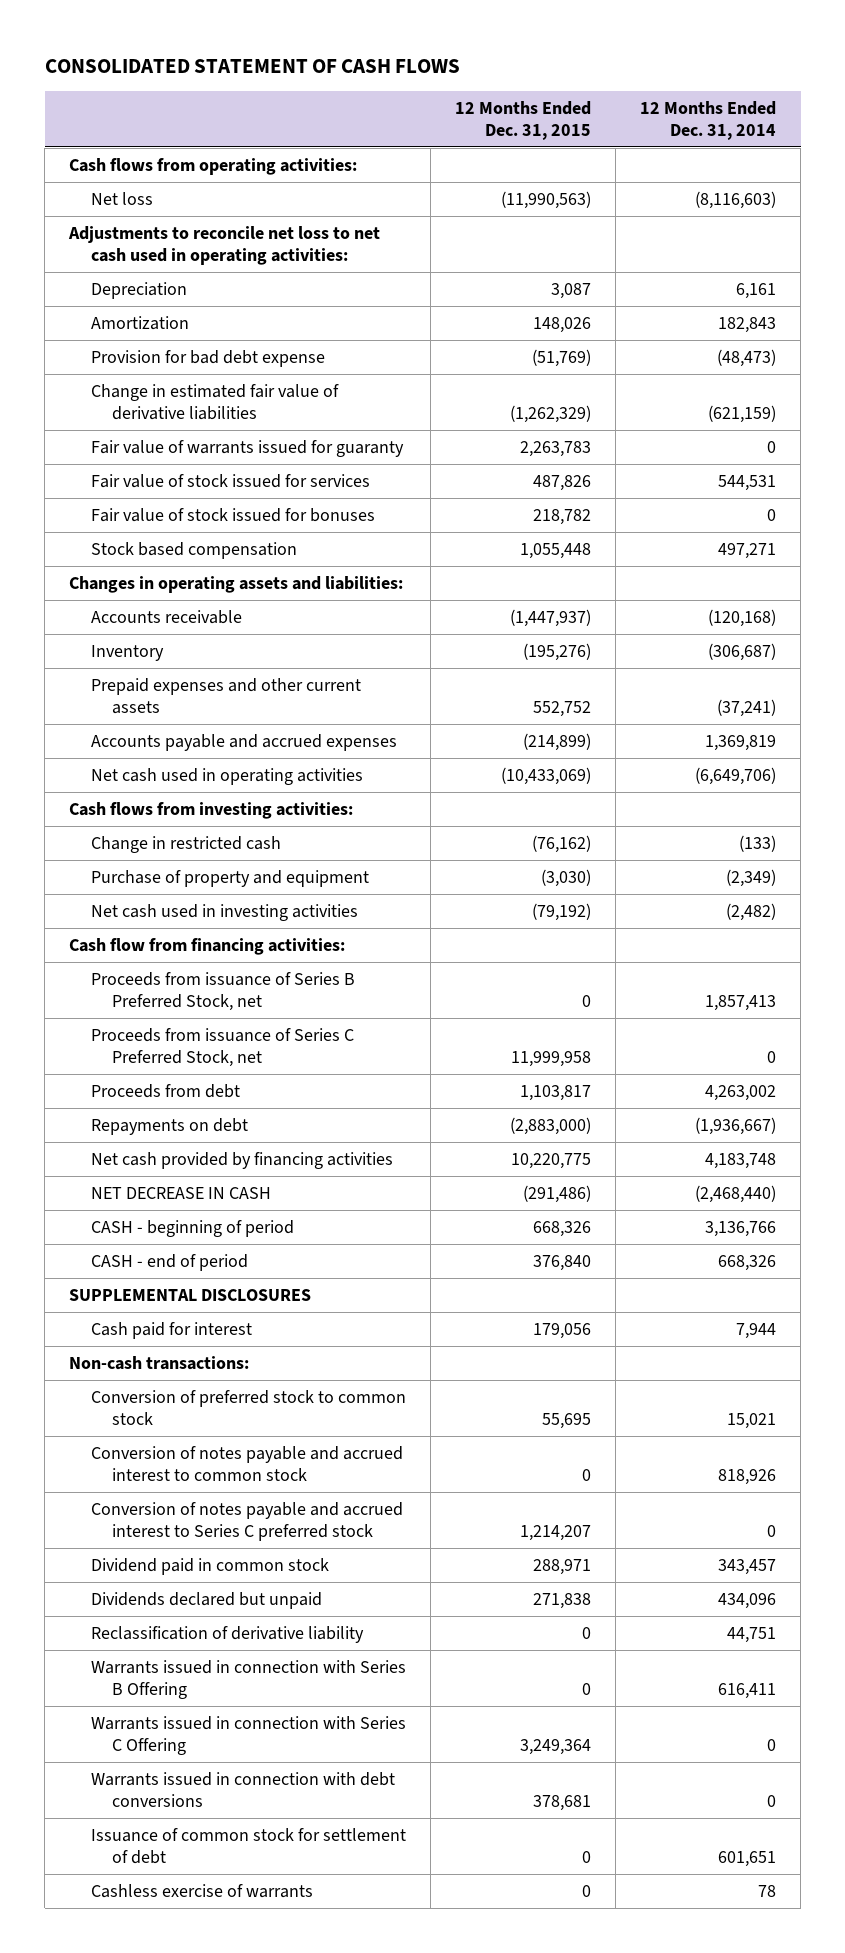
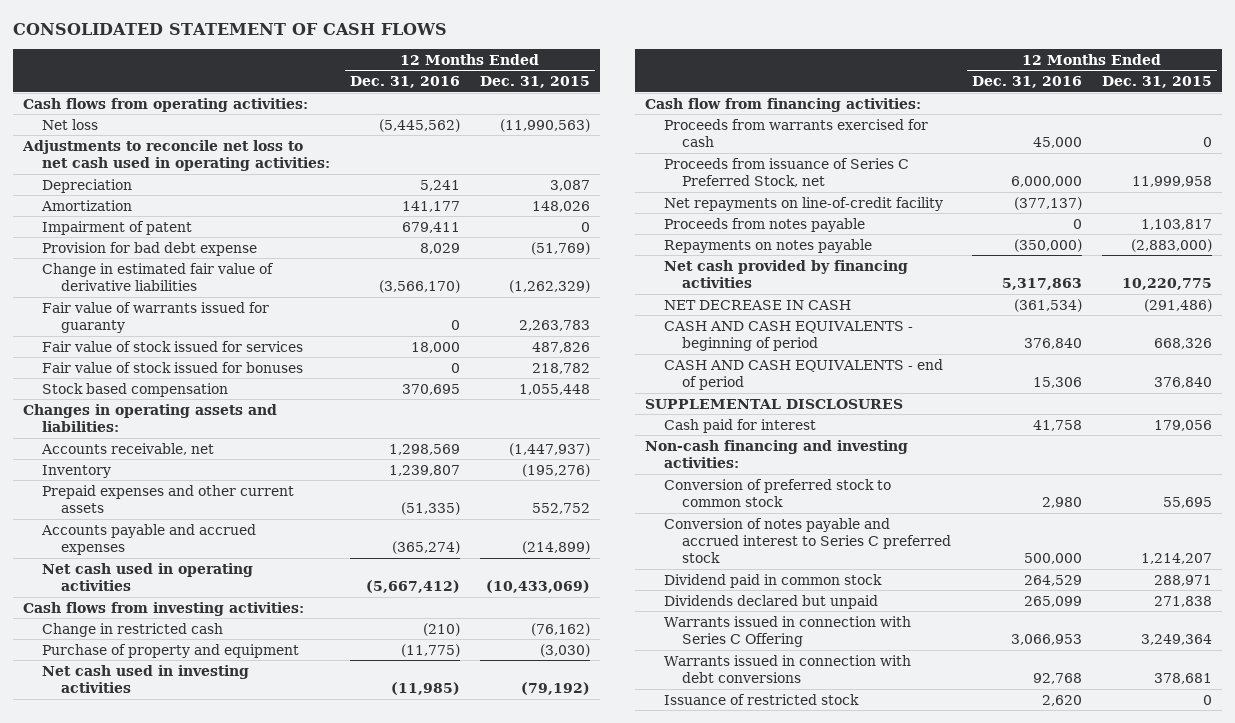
[640,101,777,140] 12 Months Ended Dec. 31, 2014 -> none
none -> [350,76,461,89] Dec. 31, 2016
none -> [42,220,193,235] Impairment of patent
[90,610,242,625] Accounts receivable -> [41,442,215,455] Accounts receivable, net
[90,972,355,1011] Proceeds from issuance of Series B Preferred Stock, net -> none
none -> [663,118,928,148] Proceeds from warrants exercised for cash
none -> [663,196,943,211] Net repayments on line-of-credit facility
[90,1084,240,1099] Proceeds from debt -> [663,217,865,232] Proceeds from notes payable
[90,1118,248,1136] Repayments on debt -> [663,238,872,253] Repayments on notes payable
[90,1220,294,1238] CASH - beginning of period -> [663,320,913,352] CASH AND CASH EQUIVALENTS - beginning of period
[90,1254,248,1272] CASH - end of period -> [663,358,943,391] CASH AND CASH EQUIVALENTS - end of period
[69,1356,250,1371] Non-cash transactions: -> [645,439,909,469] Non-cash financing and investing activities:
[90,1446,403,1481] Conversion of notes payable and accrued interest to common stock -> none
[90,1626,364,1644] Reclassification of derivative liability -> none
[90,1660,406,1699] Warrants issued in connection with Series B Offering -> none
[90,1828,406,1864] Issuance of common stock for settlement of debt -> none
[90,1884,313,1899] Cashless exercise of warrants -> none
none -> [663,693,859,705] Issuance of restricted stock

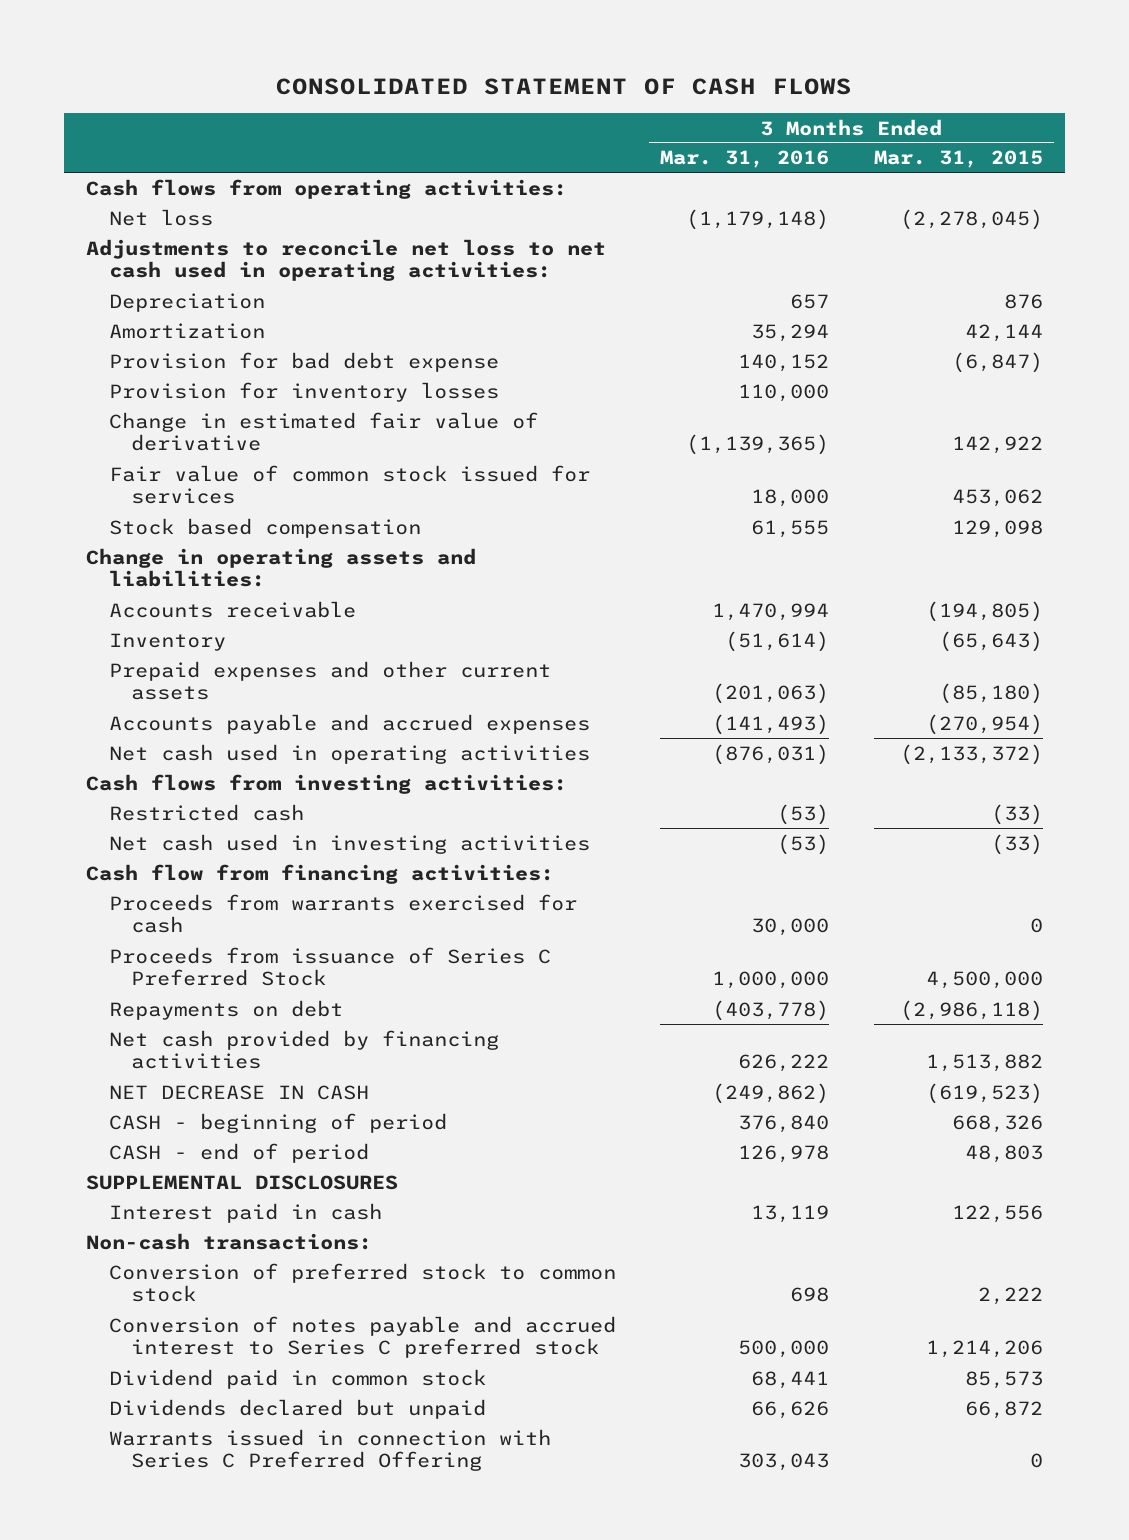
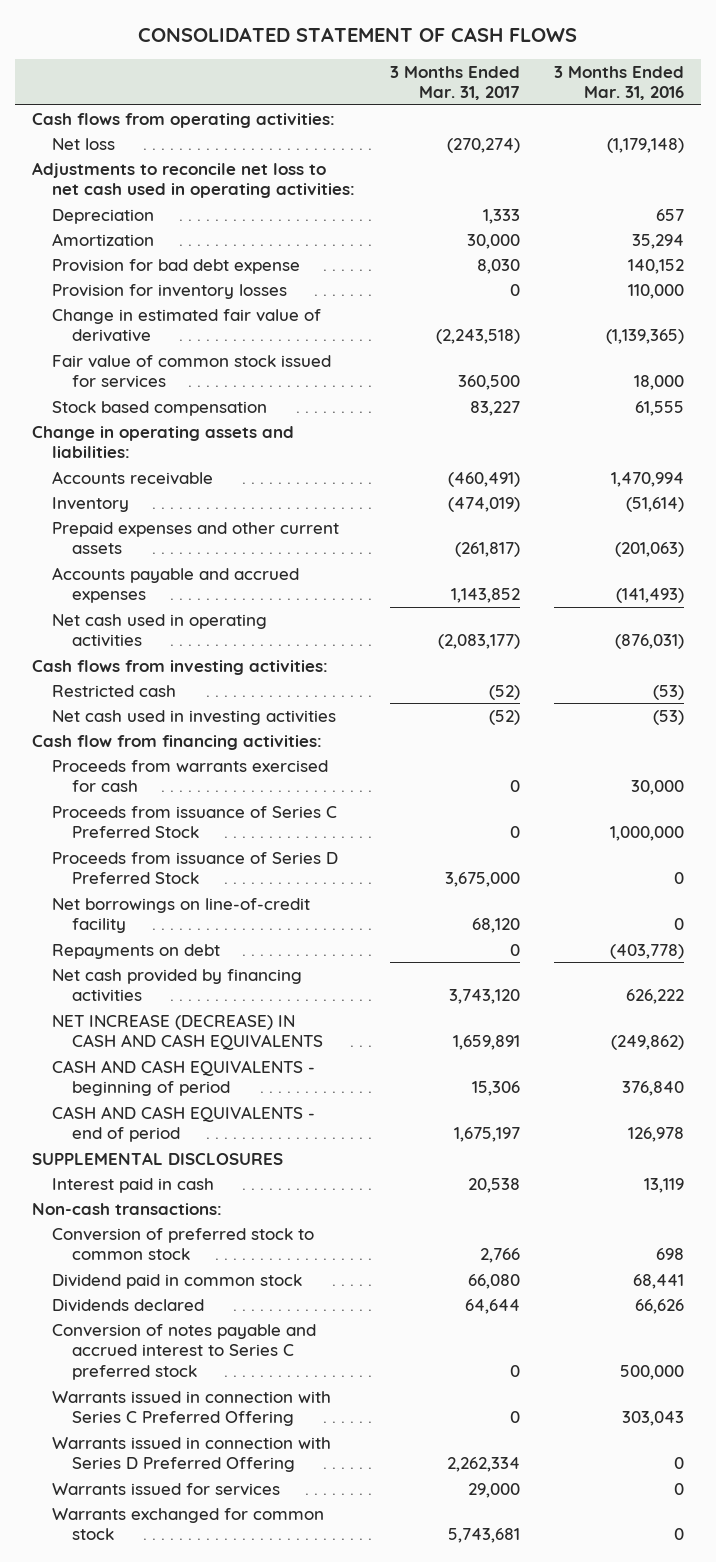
[873,150,1043,169] Mar. 31, 2015 -> none
none -> [389,65,520,101] 3 Months Ended Mar. 31, 2017
none -> [52,851,339,885] Proceeds from issuance of Series D Preferred Stock
none -> [52,897,311,934] Net borrowings on line-of-credit facility
[108,1084,369,1100] NET DECREASE IN CASH -> [52,1013,324,1051] NET INCREASE (DECREASE) IN CASH AND CASH EQUIVALENTS
[108,1112,447,1133] CASH - beginning of period -> [52,1059,316,1097] CASH AND CASH EQUIVALENTS - beginning of period
[108,1142,369,1163] CASH - end of period -> [52,1105,316,1143] CASH AND CASH EQUIVALENTS - end of period
[108,1398,486,1419] Dividends declared but unpaid -> [52,1298,205,1312] Dividends declared
[108,1315,616,1359] Conversion of notes payable and accrued interest to Series C preferred stock -> [52,1323,317,1381] Conversion of notes payable and accrued interest to Series C preferred stock
none -> [52,1436,332,1473] Warrants issued in connection with Series D Preferred Offering
none -> [52,1482,281,1496] Warrants issued for services
none -> [52,1507,325,1541] Warrants exchanged for common stock

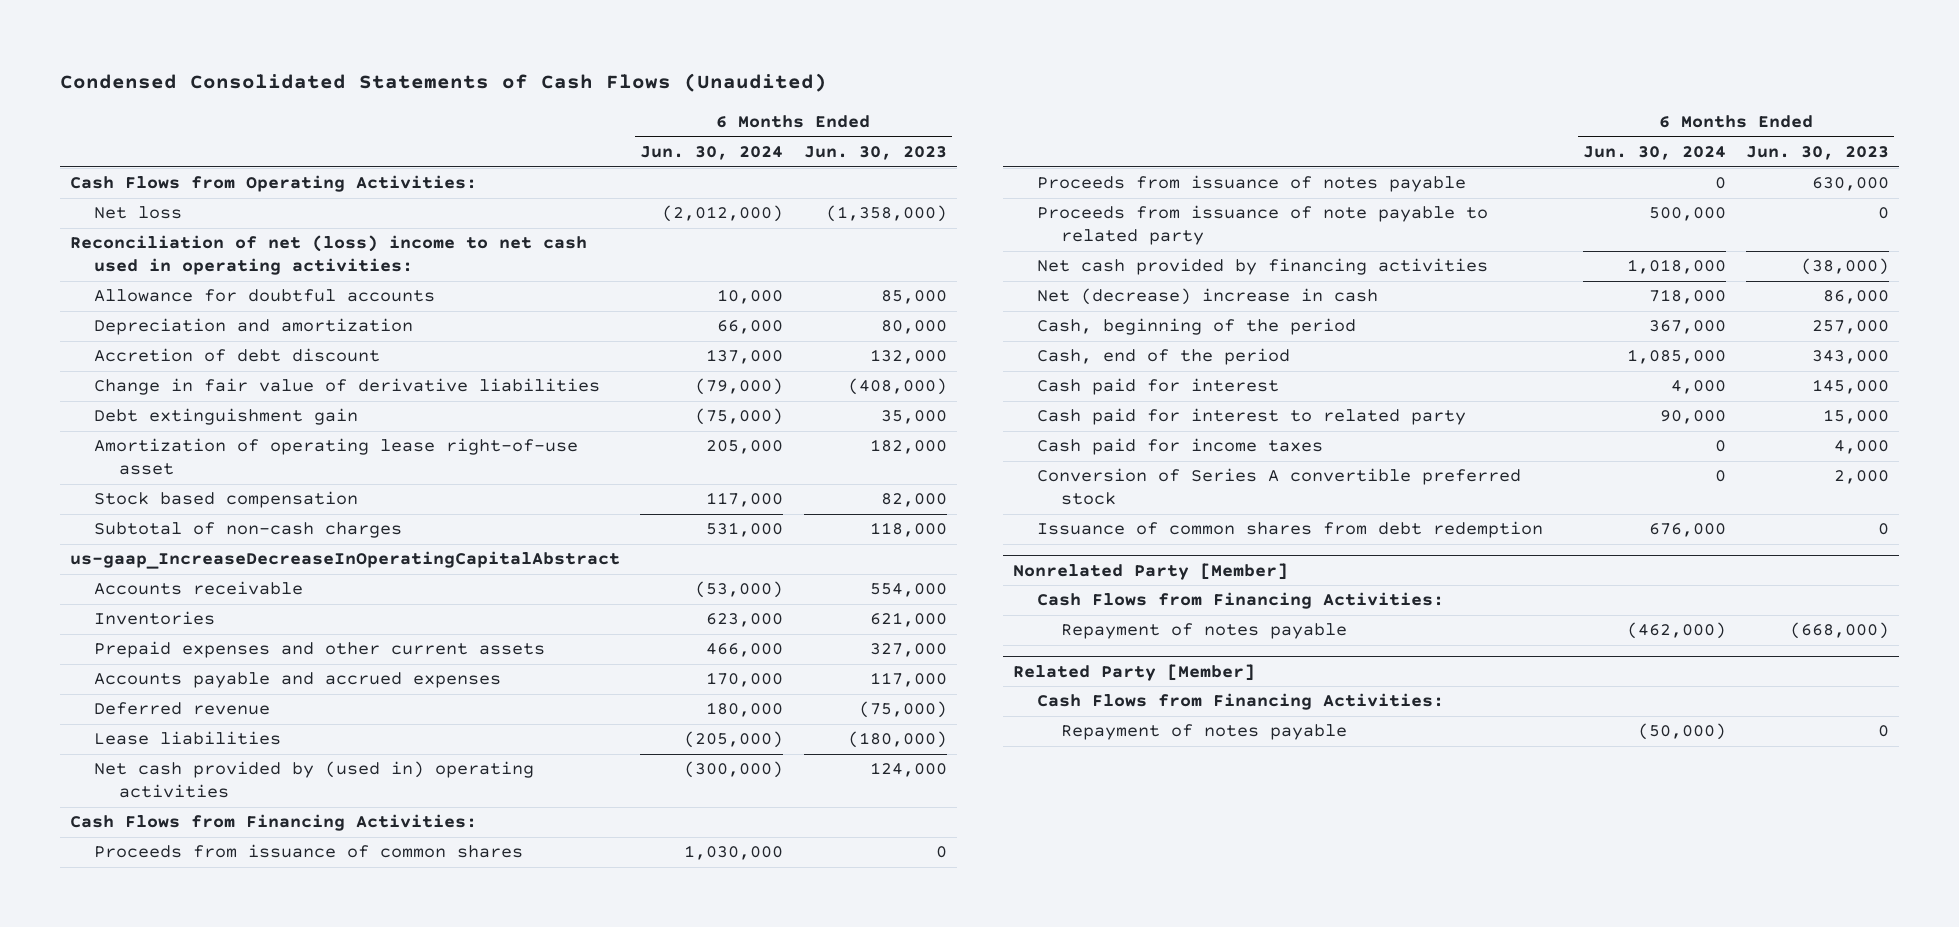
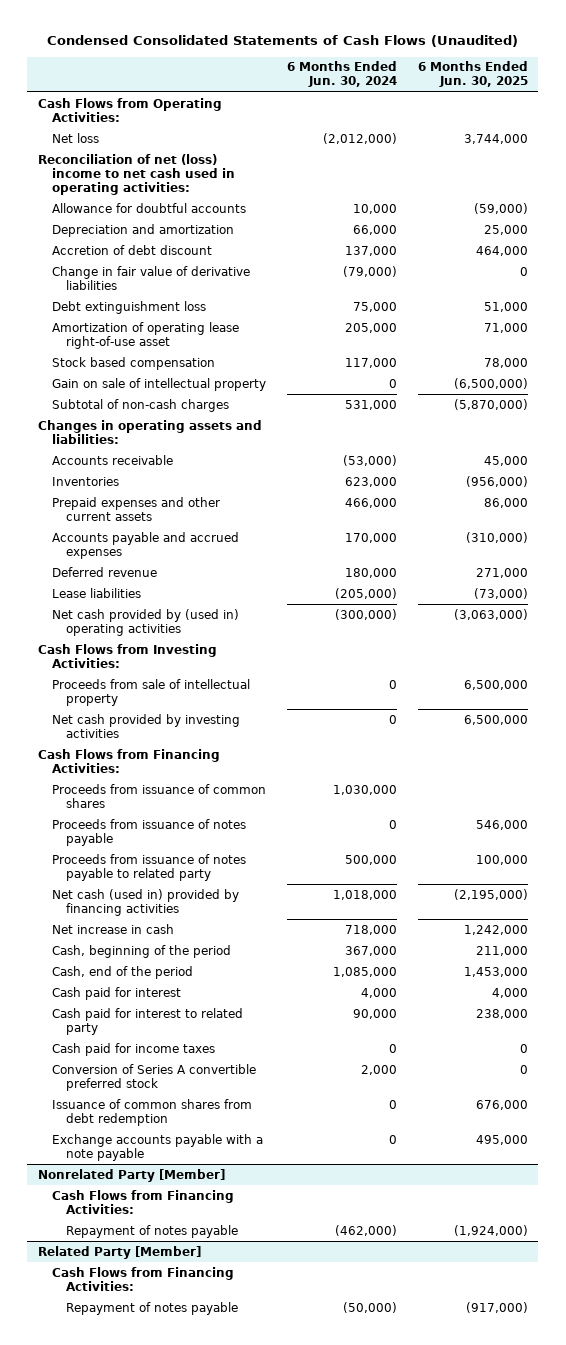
[803,146,947,161] Jun. 30, 2023 -> none
none -> [417,61,528,88] 6 Months Ended Jun. 30, 2025
[94,408,359,426] Debt extinguishment gain -> [51,300,206,314] Debt extinguishment loss
[695,408,784,426] (75,000) -> [352,301,397,312] 75,000
none -> [51,377,266,391] Gain on sale of intellectual property
[69,551,620,570] us-gaap_IncreaseDecreaseInOperatingCapitalAbstract -> [37,419,262,444] Changes in operating assets and liabilities:
none -> [37,643,217,668] Cash Flows from Investing Activities:
none -> [51,678,250,706] Proceeds from sale of intellectual property
none -> [51,713,240,738] Net cash provided by investing activities
[1037,205,1489,246] Proceeds from issuance of note payable to related party -> [51,853,246,881] Proceeds from issuance of notes payable to related party
[1037,258,1489,276] Net cash provided by financing activities -> [51,888,239,916] Net cash (used in) provided by financing activities
[1037,288,1379,306] Net (decrease) increase in cash -> [51,923,174,934] Net increase in cash
[1715,470,1727,483] 0 -> [360,1064,397,1075] 2,000
[1649,523,1727,538] 676,000 -> [388,1099,397,1109] 0
none -> [51,1133,263,1161] Exchange accounts payable with a note payable

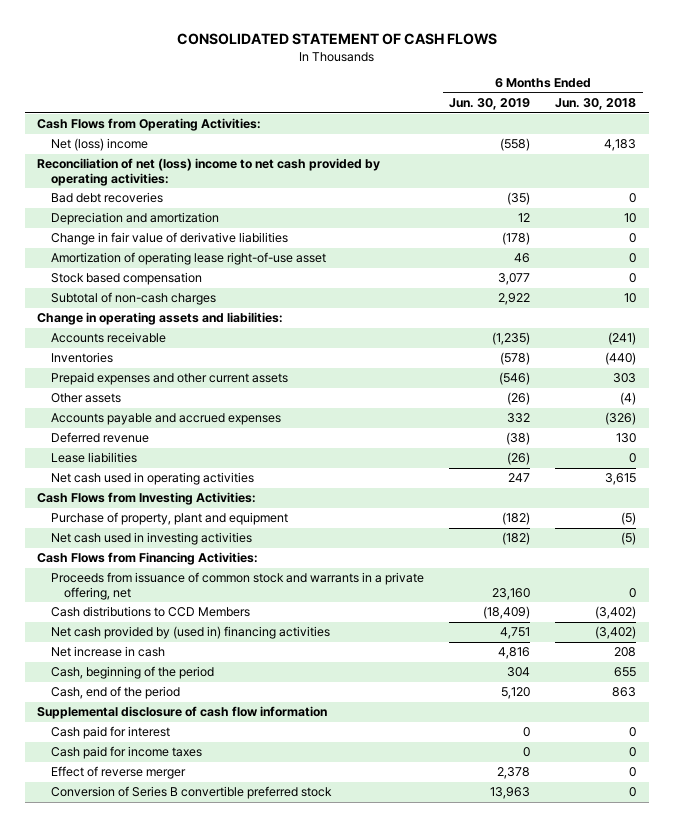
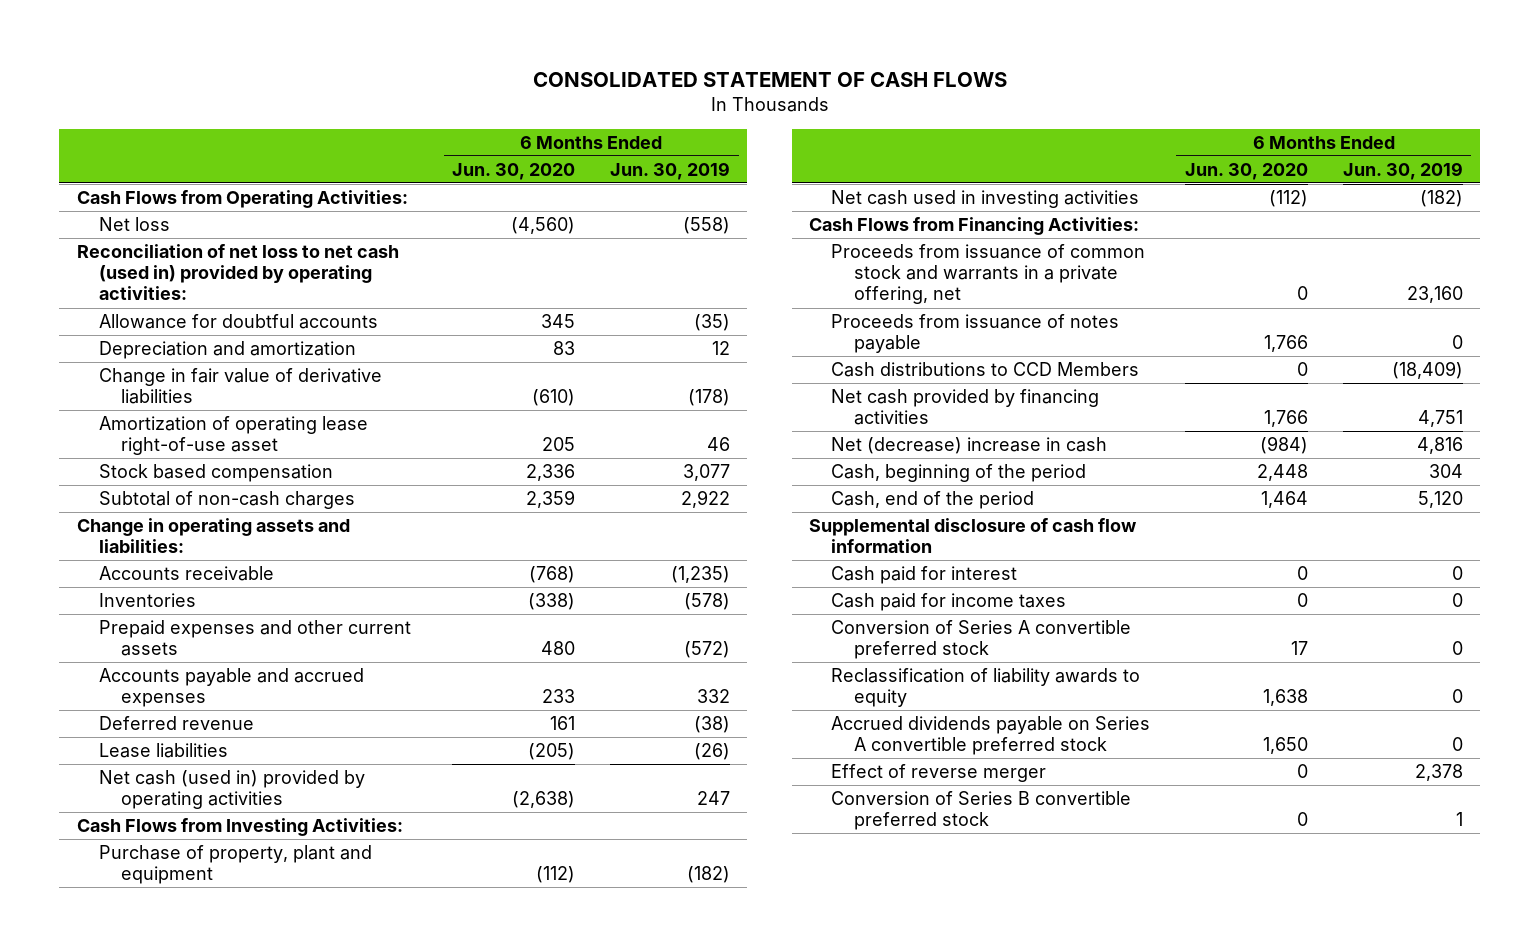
[555,98,637,111] Jun. 30, 2018 -> none
none -> [452,162,576,180] Jun. 30, 2020
[50,138,148,152] Net (loss) income -> [98,217,170,232] Net loss
[37,158,381,186] Reconciliation of net (loss) income to net cash provided by operating activities: -> [76,244,399,301] Reconciliation of net loss to net cash (used in) provided by operating activities:
[50,192,163,204] Bad debt recoveries -> [98,314,378,330] Allowance for doubtful accounts
[50,393,121,404] Other assets -> none
[499,372,531,386] (546) -> [684,641,731,659] (572)
[50,472,254,486] Net cash used in operating activities -> [98,770,365,810] Net cash (used in) provided by operating activities
none -> [831,314,1120,354] Proceeds from issuance of notes payable
[50,626,330,640] Net cash provided by (used in) financing activities -> [831,389,1100,426] Net cash provided by financing activities
[50,646,165,658] Net increase in cash -> [831,437,1108,455] Net (decrease) increase in cash
none -> [831,620,1132,660] Conversion of Series A convertible preferred stock
none -> [831,668,1141,708] Reclassification of liability awards to equity
none -> [831,716,1151,756] Accrued dividends payable on Series A convertible preferred stock
[490,787,531,800] 13,963 -> [1455,812,1463,827] 1

